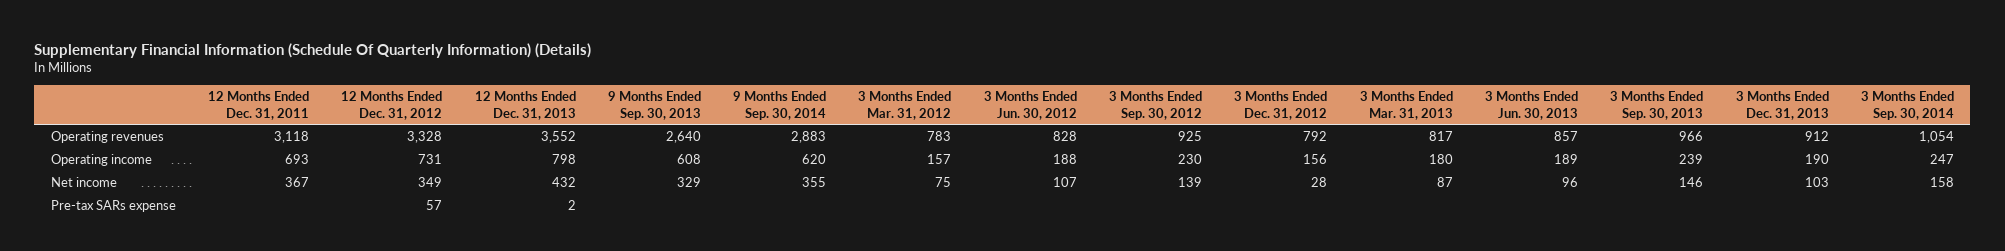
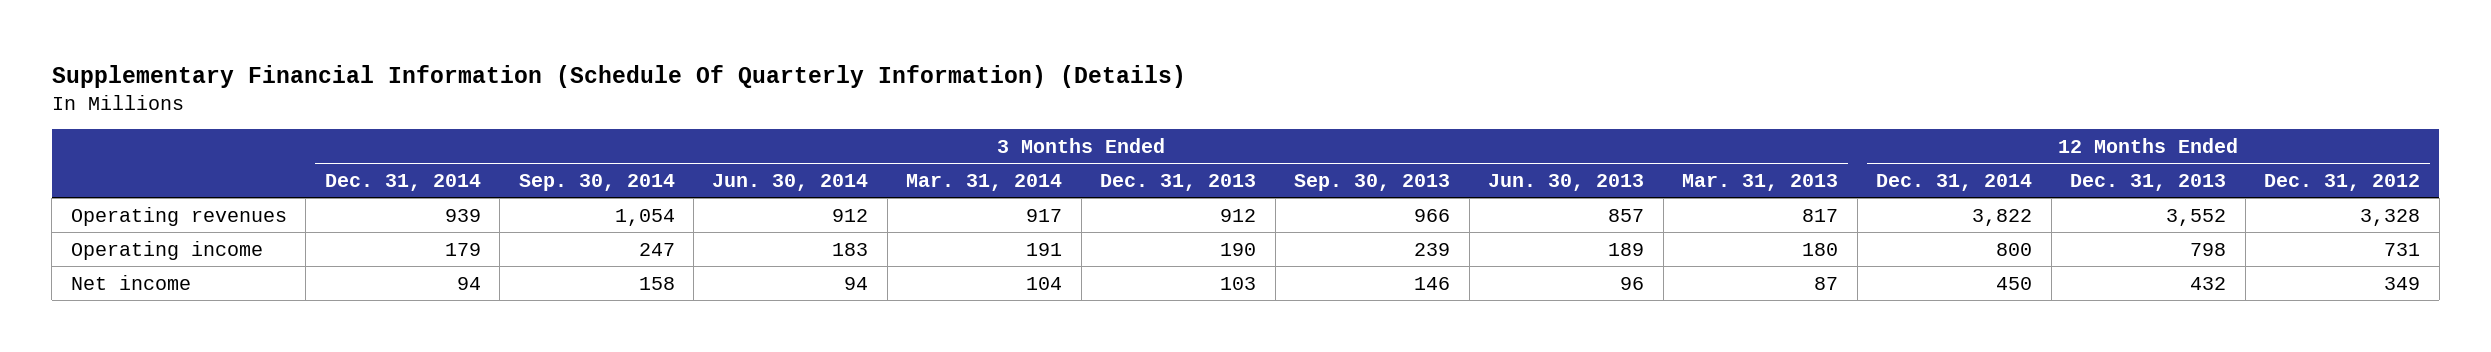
[207,90,309,120] 12 Months Ended Dec. 31, 2011 -> none
[607,90,701,120] 9 Months Ended Sep. 30, 2013 -> none
[733,90,827,120] 9 Months Ended Sep. 30, 2014 -> none
[858,90,952,120] 3 Months Ended Mar. 31, 2012 -> none
[983,90,1077,120] 3 Months Ended Jun. 30, 2012 -> none
[1109,90,1203,120] 3 Months Ended Sep. 30, 2012 -> none
[1234,90,1328,120] 3 Months Ended Dec. 31, 2012 -> none
none -> [324,173,481,191] Dec. 31, 2014
none -> [712,173,869,191] Jun. 30, 2014
none -> [906,173,1063,191] Mar. 31, 2014
none -> [1876,173,2033,191] Dec. 31, 2014
[50,199,176,212] Pre-tax SARs expense -> none

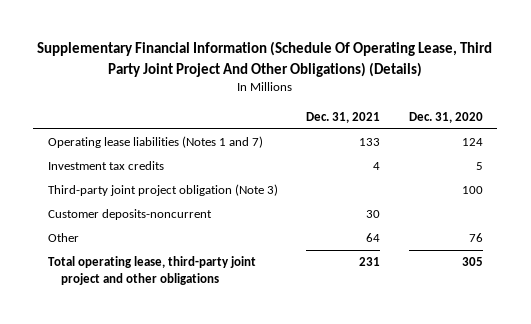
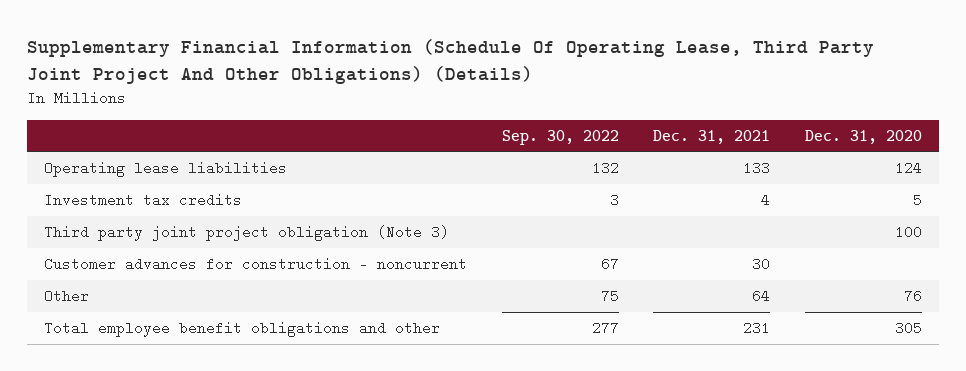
none -> [501,129,619,145] Sep. 30, 2022
[47,136,263,149] Operating lease liabilities (Notes 1 and 7) -> [44,161,288,178] Operating lease liabilities
[47,184,278,197] Third-party joint project obligation (Note 3) -> [44,225,450,242] Third party joint project obligation (Note 3)
[47,209,212,221] Customer deposits-noncurrent -> [44,257,468,272] Customer advances for construction - noncurrent
[47,256,256,285] Total operating lease, third-party joint project and other obligations -> [44,321,441,338] Total employee benefit obligations and other

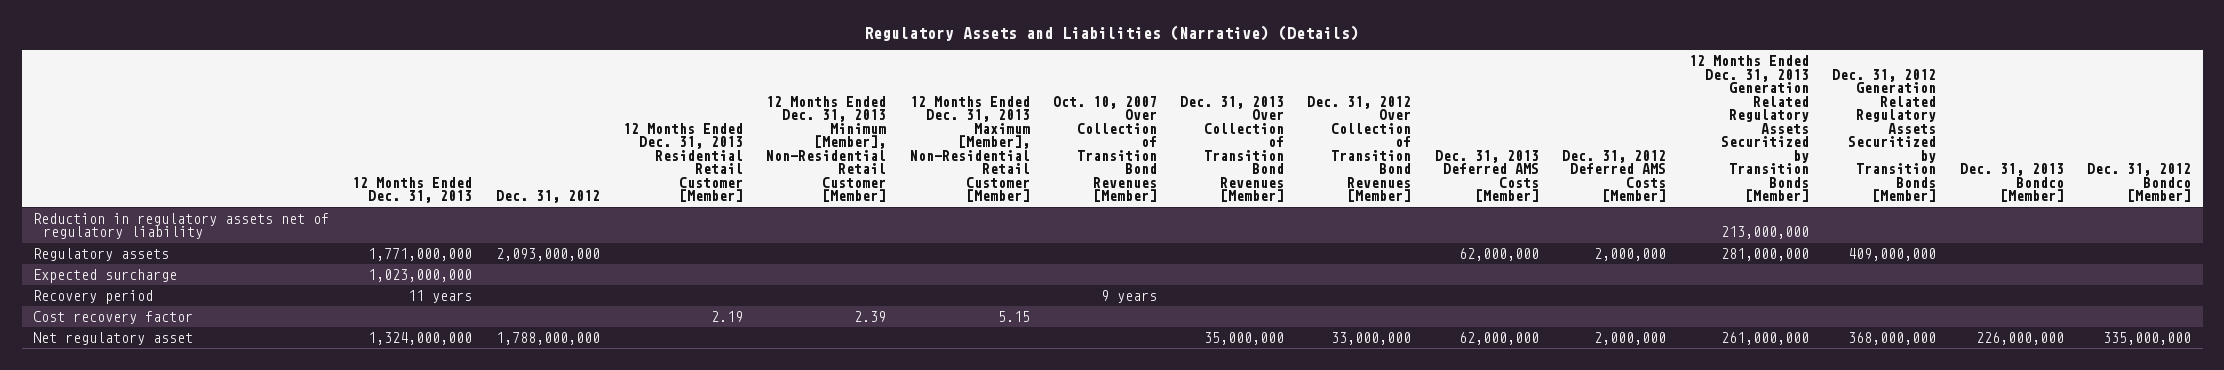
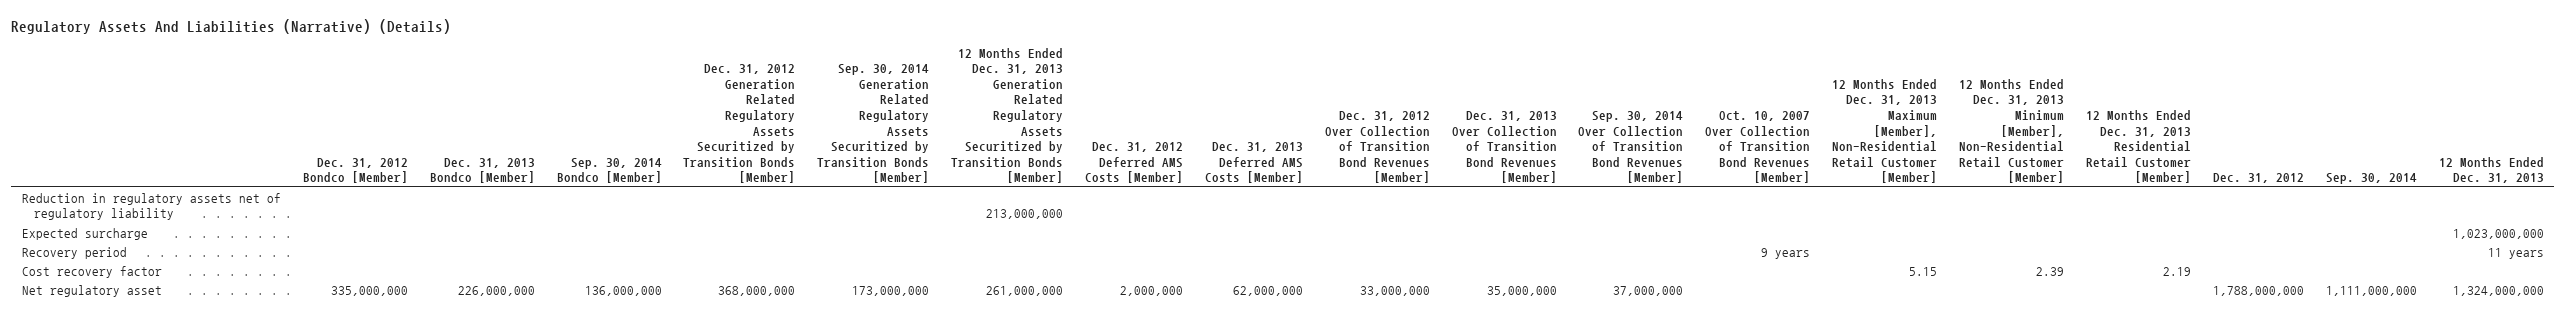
[864,25,1360,42] Regulatory Assets and Liabilities (Narrative) (Details) -> [11,18,452,34] Regulatory Assets And Liabilities (Narrative) (Details)
none -> [556,157,662,184] Sep. 30, 2014 Bondco [Member]
none -> [817,64,930,184] Sep. 30, 2014 Generation Related Regulatory Assets Securitized by Transition Bonds [Member]
none -> [1578,111,1684,184] Sep. 30, 2014 Over Collection of Transition Bond Revenues [Member]
none -> [2325,173,2417,185] Sep. 30, 2014
[33,247,170,261] Regulatory assets -> none

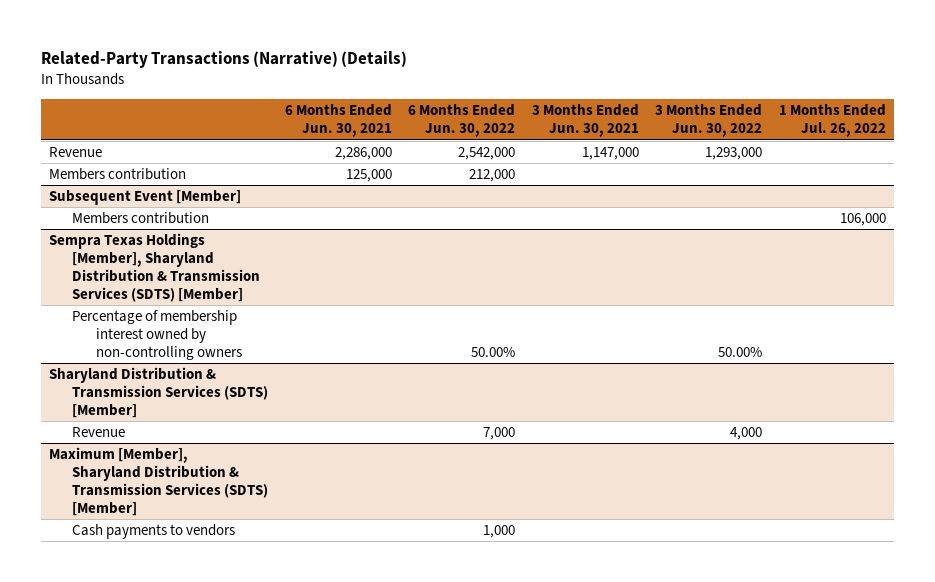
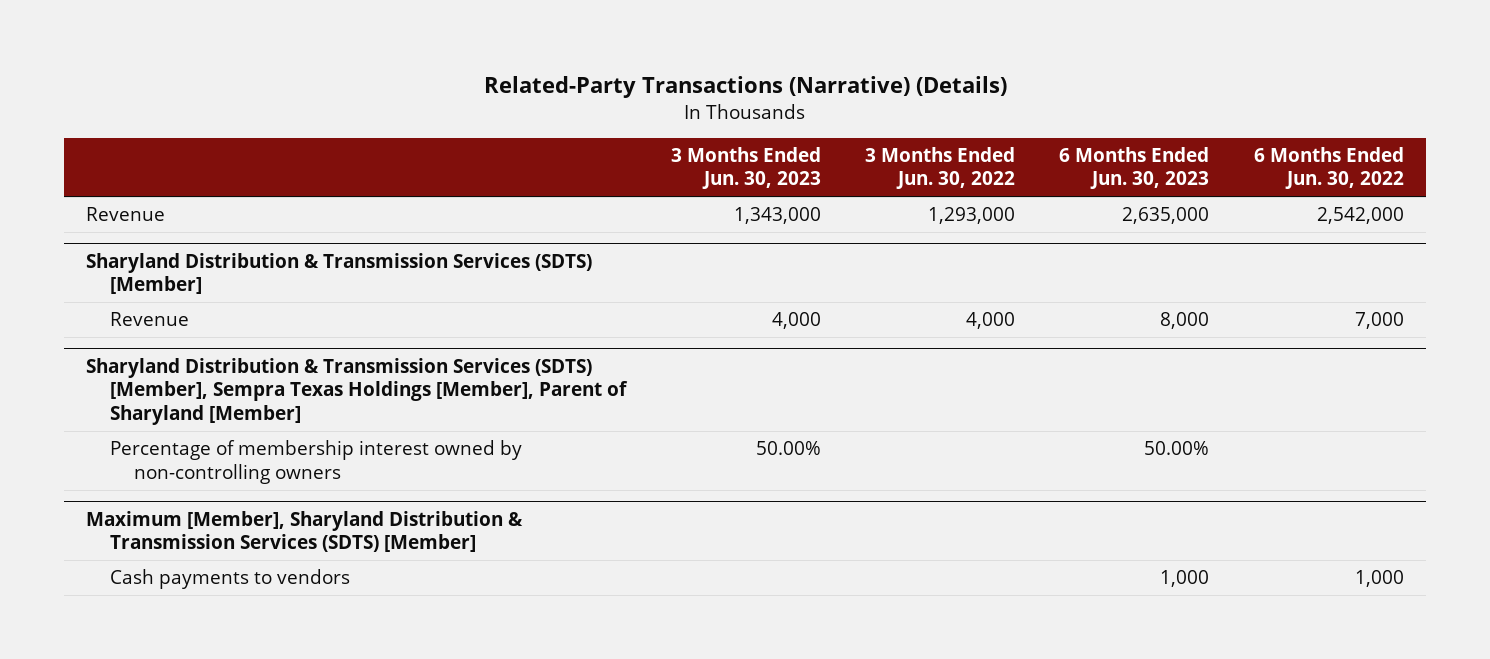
[284,104,392,138] 6 Months Ended Jun. 30, 2021 -> none
[531,104,639,138] 3 Months Ended Jun. 30, 2021 -> none
[778,104,886,138] 1 Months Ended Jul. 26, 2022 -> none
none -> [670,146,821,190] 3 Months Ended Jun. 30, 2023
none -> [1059,146,1210,190] 6 Months Ended Jun. 30, 2023
[49,168,187,181] Members contribution -> none
[49,190,242,206] Subsequent Event [Member] -> none
[72,212,210,225] Members contribution -> none
[49,233,261,303] Sempra Texas Holdings [Member], Sharyland Distribution & Transmission Services (SDTS) [Member] -> none
[72,310,242,361] Percentage of membership interest owned by non-controlling owners -> none
none -> [86,358,629,425] Sharyland Distribution & Transmission Services (SDTS) [Member], Sempra Texas Holdings [Member], Parent of Sharyland [Member]
none -> [110,440,523,484] Percentage of membership interest owned by non-controlling owners

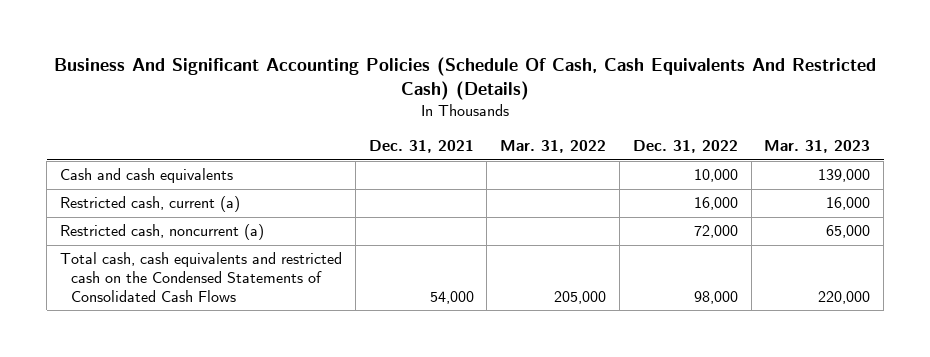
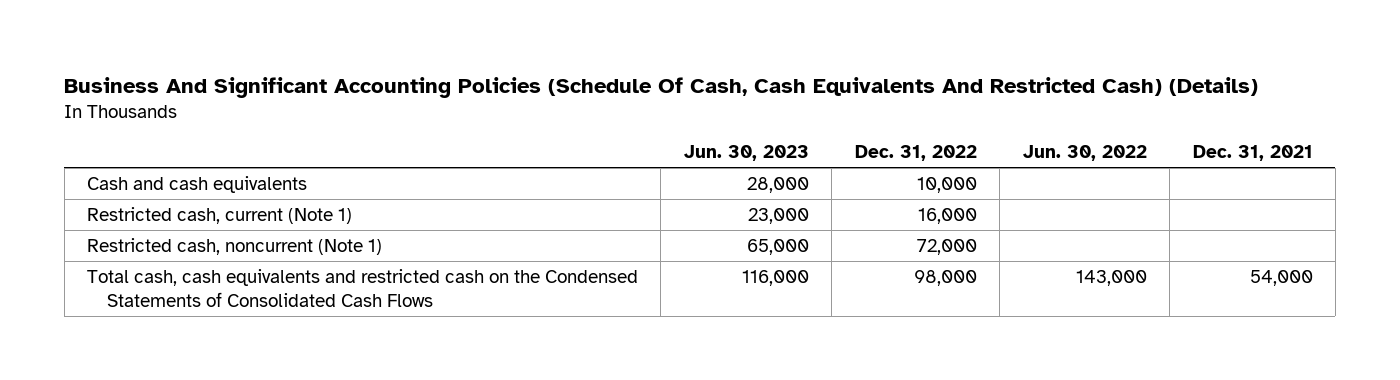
[500,140,607,154] Mar. 31, 2022 -> none
[764,140,871,154] Mar. 31, 2023 -> none
none -> [683,145,809,162] Jun. 30, 2023
none -> [1022,145,1147,162] Jun. 30, 2022
[60,196,241,213] Restricted cash, current (a) -> [86,206,352,224] Restricted cash, current (Note 1)
[60,224,265,241] Restricted cash, noncurrent (a) -> [86,237,382,255] Restricted cash, noncurrent (Note 1)

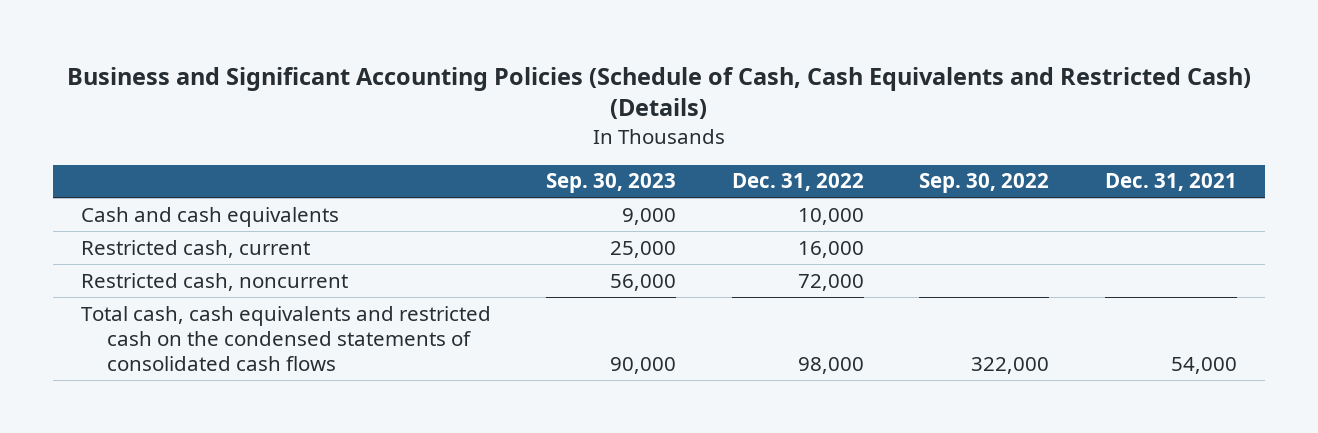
[64,76,1259,98] Business And Significant Accounting Policies (Schedule Of Cash, Cash Equivalents And Restricted Cash) (Details) -> [66,66,1251,120] Business and Significant Accounting Policies (Schedule of Cash, Cash Equivalents and Restricted Cash) (Details)
[683,145,809,162] Jun. 30, 2023 -> none
[1022,145,1147,162] Jun. 30, 2022 -> none
none -> [546,173,677,194] Sep. 30, 2023
none -> [919,173,1050,194] Sep. 30, 2022
[86,206,352,224] Restricted cash, current (Note 1) -> [80,239,310,258] Restricted cash, current
[86,237,382,255] Restricted cash, noncurrent (Note 1) -> [80,272,348,291] Restricted cash, noncurrent
[86,268,638,307] Total cash, cash equivalents and restricted cash on the Condensed Statements of Consolidated Cash Flows -> [80,305,491,371] Total cash, cash equivalents and restricted cash on the condensed statements of consolidated cash flows

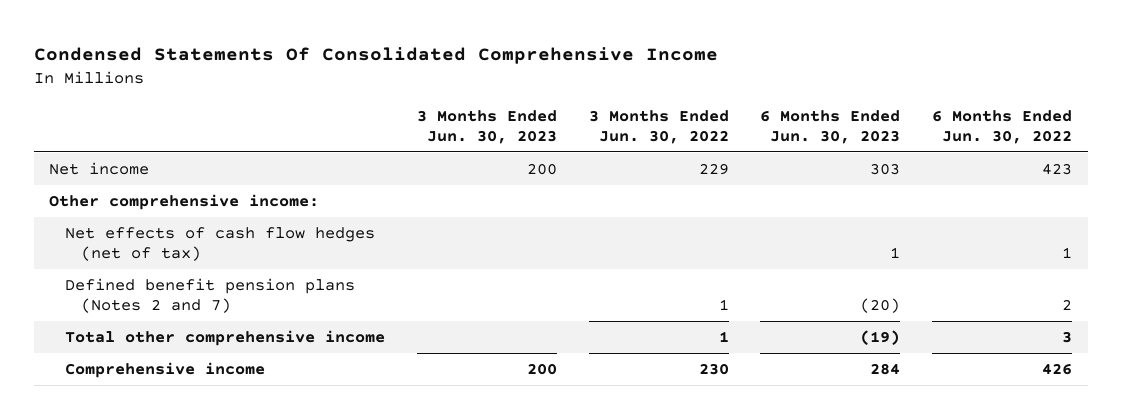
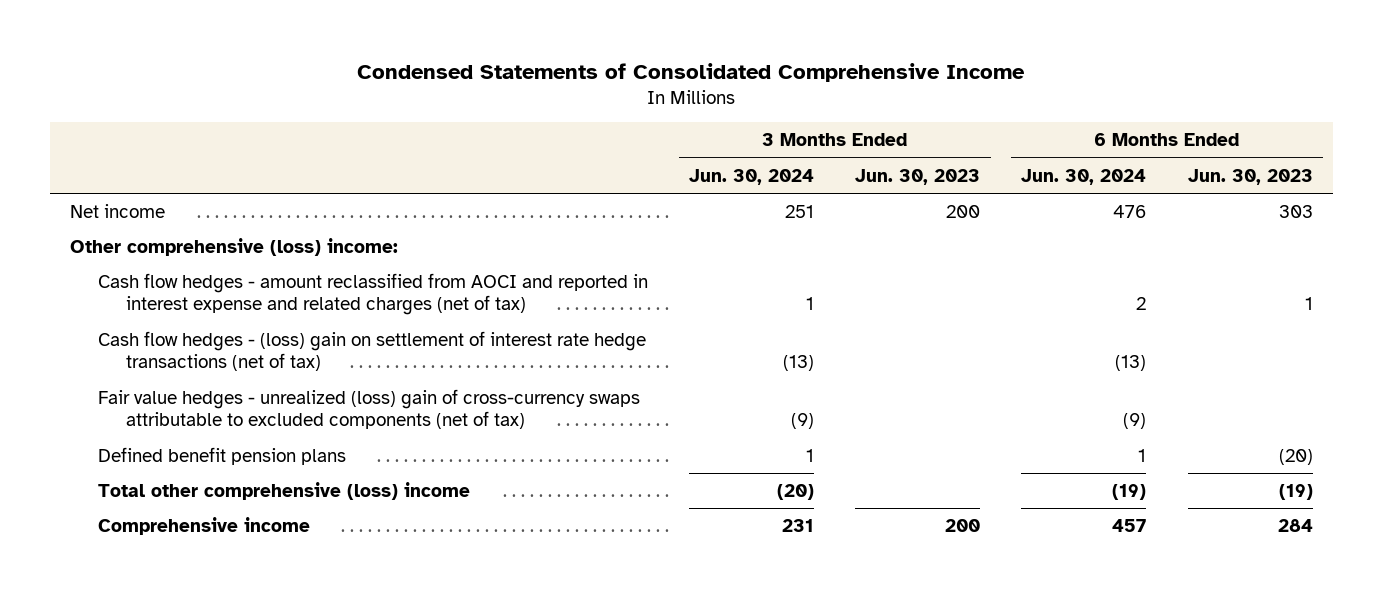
[33,46,718,64] Condensed Statements Of Consolidated Comprehensive Income -> [357,62,1026,82] Condensed Statements of Consolidated Comprehensive Income
[588,109,729,144] 3 Months Ended Jun. 30, 2022 -> none
[931,109,1072,144] 6 Months Ended Jun. 30, 2022 -> none
none -> [689,168,815,185] Jun. 30, 2024
none -> [1021,168,1147,185] Jun. 30, 2024
[65,227,376,262] Net effects of cash flow hedges (net of tax) -> none
[49,194,320,211] Other comprehensive income: -> [70,238,399,257] Other comprehensive (loss) income:
none -> [98,273,649,316] Cash flow hedges - amount reclassified from AOCI and reported in interest expense and related charges (net of tax)
none -> [98,331,647,372] Cash flow hedges - (loss) gain on settlement of interest rate hedge transactions (net of tax)
none -> [98,389,641,430] Fair value hedges - unrealized (loss) gain of cross-currency swaps attributable to excluded components (net of tax)
[65,278,356,314] Defined benefit pension plans (Notes 2 and 7) -> [98,447,347,466] Defined benefit pension plans
[65,330,386,347] Total other comprehensive income -> [98,482,471,501] Total other comprehensive (loss) income

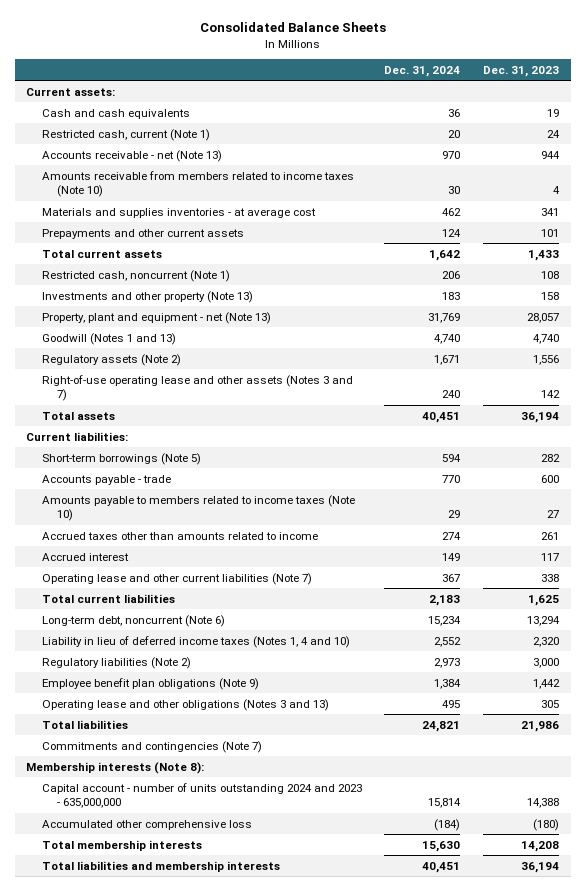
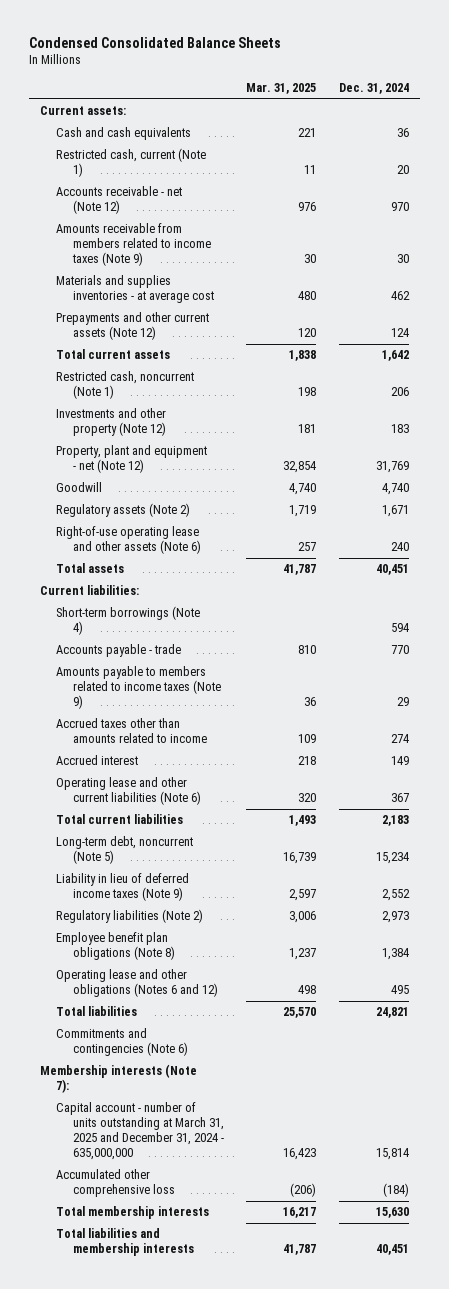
[199,22,386,33] Consolidated Balance Sheets -> [28,36,281,48] Condensed Consolidated Balance Sheets
[483,65,560,77] Dec. 31, 2023 -> none
none -> [246,82,317,94] Mar. 31, 2025
[41,149,222,162] Accounts receivable - net (Note 13) -> [56,186,183,215] Accounts receivable - net (Note 12)
[41,170,354,198] Amounts receivable from members related to income taxes (Note 10) -> [56,223,211,267] Amounts receivable from members related to income taxes (Note 9)
[41,228,244,239] Prepayments and other current assets -> [56,312,210,341] Prepayments and other current assets (Note 12)
[41,290,253,303] Investments and other property (Note 13) -> [56,408,167,437] Investments and other property (Note 12)
[41,311,271,324] Property, plant and equipment - net (Note 13) -> [56,445,208,474] Property, plant and equipment - net (Note 12)
[41,332,176,345] Goodwill (Notes 1 and 13) -> [56,482,103,493] Goodwill
[41,374,353,402] Right-of-use operating lease and other assets (Notes 3 and 7) -> [56,526,201,555] Right-of-use operating lease and other assets (Note 6)
[41,452,201,465] Short-term borrowings (Note 5) -> [56,606,201,636] Short-term borrowings (Note 4)
[41,494,355,522] Amounts payable to members related to income taxes (Note 10) -> [56,666,221,710] Amounts payable to members related to income taxes (Note 9)
[41,572,312,585] Operating lease and other current liabilities (Note 7) -> [56,777,201,806] Operating lease and other current liabilities (Note 6)
[41,614,225,627] Long-term debt, noncurrent (Note 6) -> [56,836,194,865] Long-term debt, noncurrent (Note 5)
[41,635,350,648] Liability in lieu of deferred income taxes (Notes 1, 4 and 10) -> [56,873,190,902] Liability in lieu of deferred income taxes (Note 9)
[41,677,259,690] Employee benefit plan obligations (Note 9) -> [56,932,175,961] Employee benefit plan obligations (Note 8)
[41,698,329,711] Operating lease and other obligations (Notes 3 and 13) -> [56,969,218,998] Operating lease and other obligations (Notes 6 and 12)
[41,740,262,753] Commitments and contingencies (Note 7) -> [56,1028,188,1057] Commitments and contingencies (Note 6)
[26,761,205,774] Membership interests (Note 8): -> [39,1064,197,1094] Membership interests (Note 7):
[41,782,362,809] Capital account - number of units outstanding 2024 and 2023 - 635,000,000 -> [56,1102,224,1161] Capital account - number of units outstanding at March 31, 2025 and December 31, 2024 - 635,000,000

